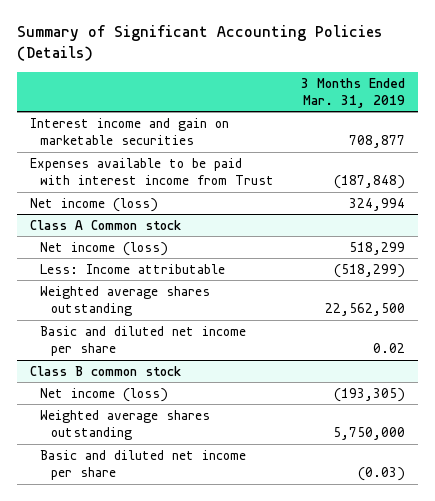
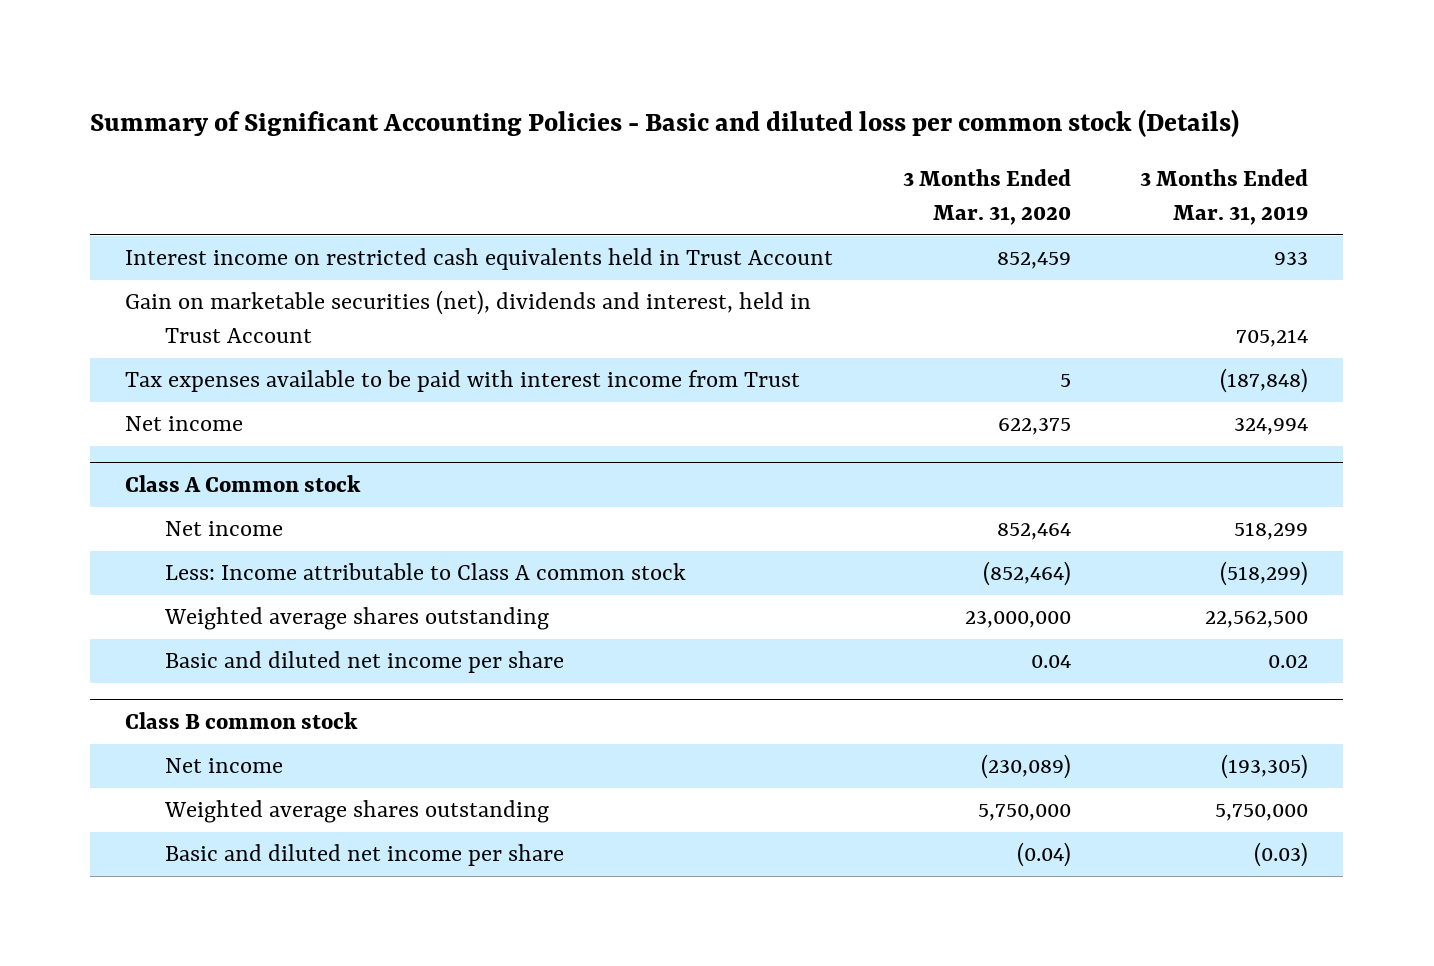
[16,25,382,62] Summary of Significant Accounting Policies (Details) -> [90,109,1240,138] Summary of Significant Accounting Policies - Basic and diluted loss per common stock (Details)
none -> [902,169,1071,226] 3 Months Ended Mar. 31, 2020
none -> [125,248,834,271] Interest income on restricted cash equivalents held in Trust Account
[29,117,229,146] Interest income and gain on marketable securities -> [125,290,812,344] Gain on marketable securities (net), dividends and interest, held in Trust Account
[348,135,405,149] 708,877 -> [1236,329,1309,348] 705,214
[29,157,275,186] Expenses available to be paid with interest income from Trust -> [125,370,801,393] Tax expenses available to be paid with interest income from Trust
[29,197,158,212] Net income (loss) -> [125,416,244,432] Net income
[40,241,169,256] Net income (loss) -> [164,521,283,537] Net income
[40,263,226,274] Less: Income attributable -> [164,563,686,581] Less: Income attributable to Class A common stock
[40,387,169,402] Net income (loss) -> [164,758,283,774] Net income

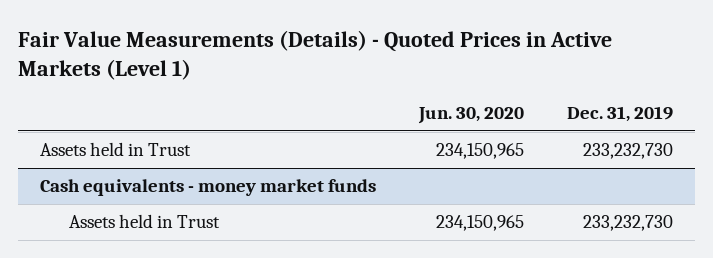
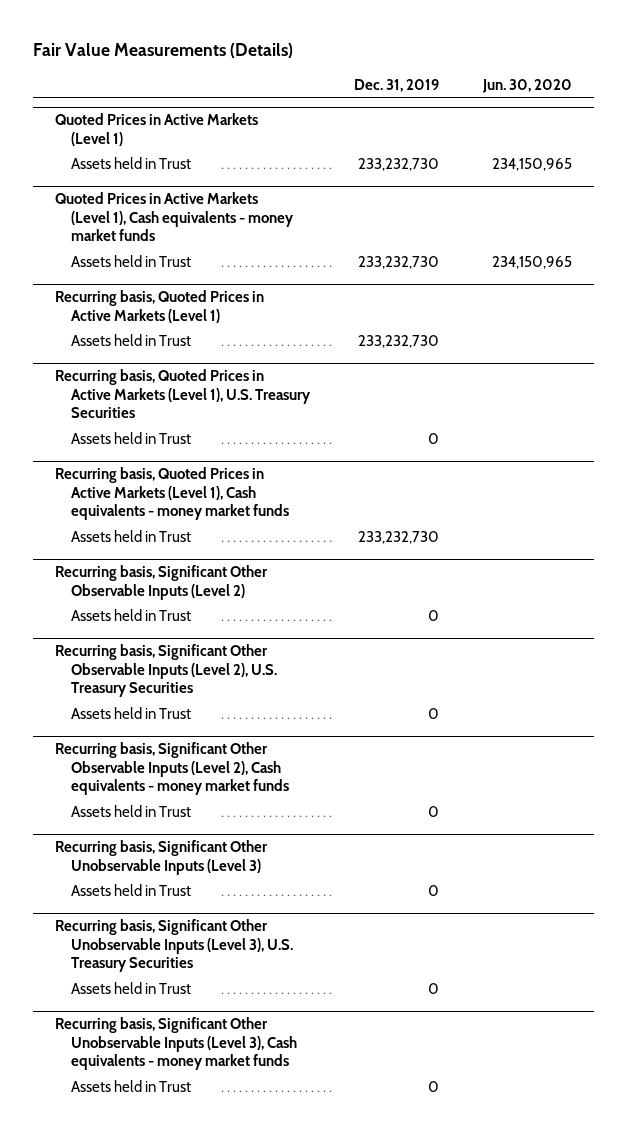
[18,30,613,81] Fair Value Measurements (Details) - Quoted Prices in Active Markets (Level 1) -> [32,43,293,59] Fair Value Measurements (Details)
none -> [54,113,258,146] Quoted Prices in Active Markets (Level 1)
[39,179,376,197] Cash equivalents - money market funds -> none
none -> [54,192,294,241] Quoted Prices in Active Markets (Level 1), Cash equivalents - money market funds
none -> [54,290,264,323] Recurring basis, Quoted Prices in Active Markets (Level 1)
none -> [70,334,191,347] Assets held in Trust
none -> [54,369,311,418] Recurring basis, Quoted Prices in Active Markets (Level 1), U.S. Treasury Securities
none -> [70,432,191,445] Assets held in Trust
none -> [54,467,289,520] Recurring basis, Quoted Prices in Active Markets (Level 1), Cash equivalents - money market funds
none -> [70,530,191,543] Assets held in Trust
none -> [54,565,268,600] Recurring basis, Significant Other Observable Inputs (Level 2)
none -> [70,609,191,622] Assets held in Trust
none -> [54,644,277,697] Recurring basis, Significant Other Observable Inputs (Level 2), U.S. Treasury Securities
none -> [70,707,191,720] Assets held in Trust
none -> [54,742,289,795] Recurring basis, Significant Other Observable Inputs (Level 2), Cash equivalents - money market funds
none -> [70,805,191,818] Assets held in Trust
none -> [54,840,268,875] Recurring basis, Significant Other Unobservable Inputs (Level 3)
none -> [70,884,191,897] Assets held in Trust
none -> [54,919,293,972] Recurring basis, Significant Other Unobservable Inputs (Level 3), U.S. Treasury Securities
none -> [70,982,191,995] Assets held in Trust
none -> [54,1017,297,1070] Recurring basis, Significant Other Unobservable Inputs (Level 3), Cash equivalents - money market funds
none -> [70,1080,191,1093] Assets held in Trust

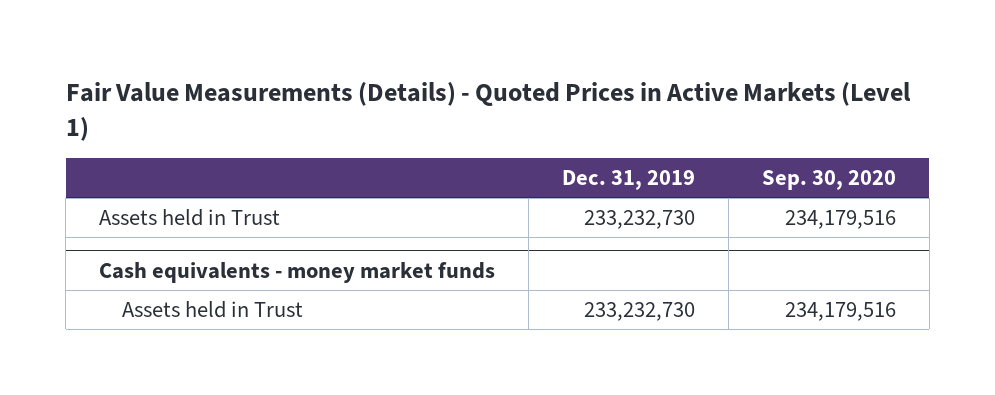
[32,43,293,59] Fair Value Measurements (Details) -> [65,81,911,141] Fair Value Measurements (Details) - Quoted Prices in Active Markets (Level 1)
[481,78,572,93] Jun. 30, 2020 -> none
none -> [761,170,896,191] Sep. 30, 2020
[54,113,258,146] Quoted Prices in Active Markets (Level 1) -> none
[54,192,294,241] Quoted Prices in Active Markets (Level 1), Cash equivalents - money market funds -> none
[70,255,191,268] Assets held in Trust -> none
[54,290,264,323] Recurring basis, Quoted Prices in Active Markets (Level 1) -> none
[70,334,191,347] Assets held in Trust -> none
[54,369,311,418] Recurring basis, Quoted Prices in Active Markets (Level 1), U.S. Treasury Securities -> none
[70,432,191,445] Assets held in Trust -> none
[54,467,289,520] Recurring basis, Quoted Prices in Active Markets (Level 1), Cash equivalents - money market funds -> none
none -> [99,261,496,283] Cash equivalents - money market funds
[54,565,268,600] Recurring basis, Significant Other Observable Inputs (Level 2) -> none
[70,609,191,622] Assets held in Trust -> none
[54,644,277,697] Recurring basis, Significant Other Observable Inputs (Level 2), U.S. Treasury Securities -> none
[70,707,191,720] Assets held in Trust -> none
[54,742,289,795] Recurring basis, Significant Other Observable Inputs (Level 2), Cash equivalents - money market funds -> none
[70,805,191,818] Assets held in Trust -> none
[54,840,268,875] Recurring basis, Significant Other Unobservable Inputs (Level 3) -> none
[70,884,191,897] Assets held in Trust -> none
[54,919,293,972] Recurring basis, Significant Other Unobservable Inputs (Level 3), U.S. Treasury Securities -> none
[70,982,191,995] Assets held in Trust -> none
[54,1017,297,1070] Recurring basis, Significant Other Unobservable Inputs (Level 3), Cash equivalents - money market funds -> none
[70,1080,191,1093] Assets held in Trust -> none

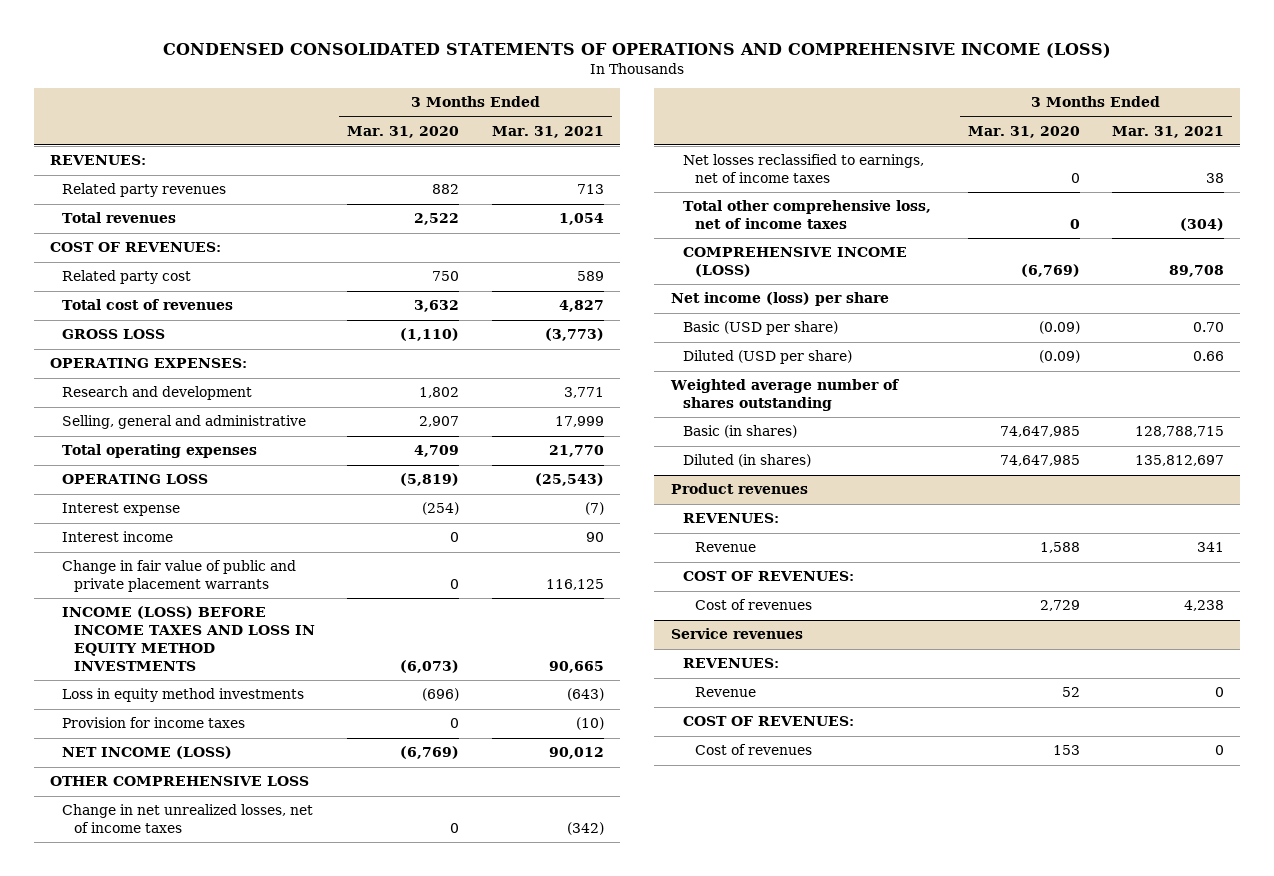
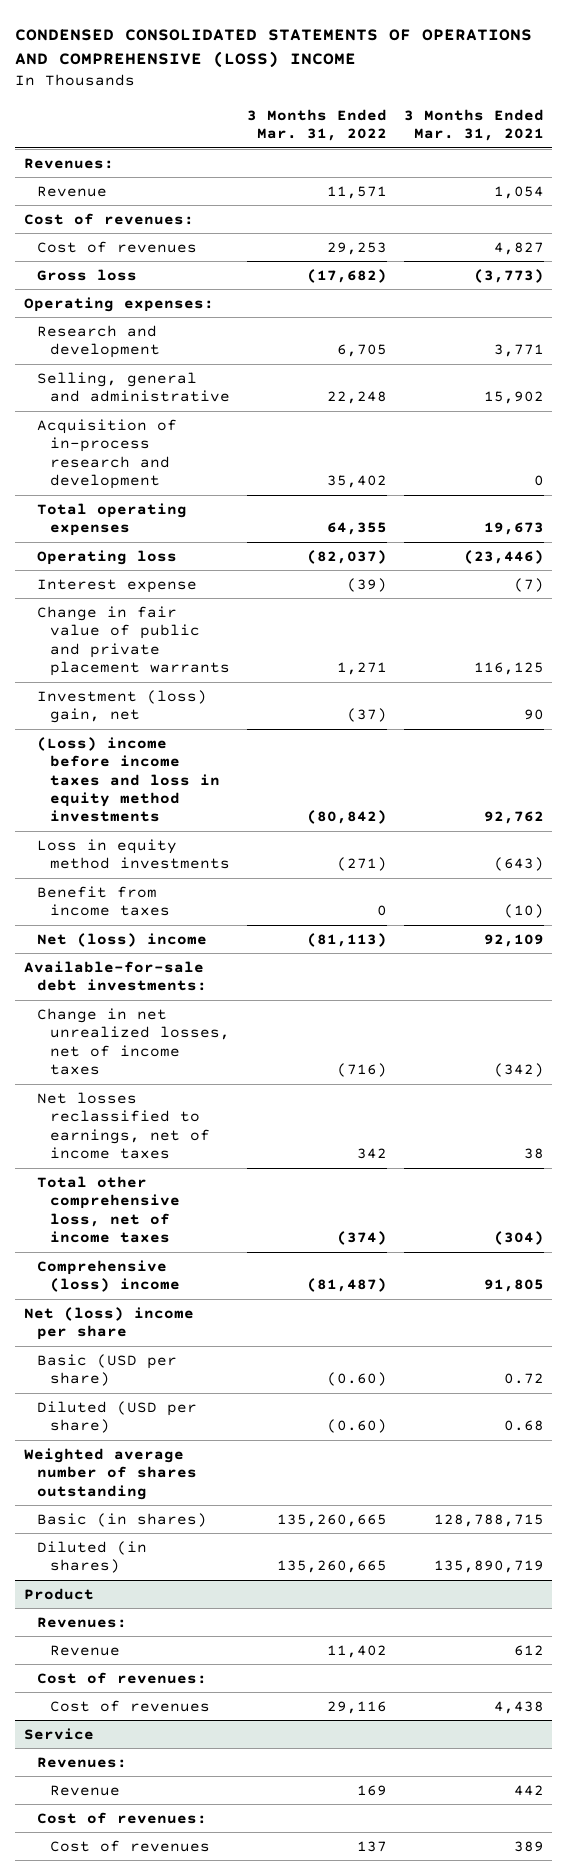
[163,43,1112,59] CONDENSED CONSOLIDATED STATEMENTS OF OPERATIONS AND COMPREHENSIVE INCOME (LOSS) -> [15,28,533,69] CONDENSED CONSOLIDATED STATEMENTS OF OPERATIONS AND COMPREHENSIVE (LOSS) INCOME
[347,125,460,138] Mar. 31, 2020 -> none
none -> [246,109,387,142] 3 Months Ended Mar. 31, 2022
[62,183,227,198] Related party revenues -> none
[62,270,192,285] Related party cost -> none
[49,155,146,166] REVENUES: -> [23,157,114,169] Revenues:
[62,212,177,224] Total revenues -> [36,185,107,197] Revenue
[49,242,221,253] COST OF REVENUES: -> [23,212,194,225] Cost of revenues:
[62,299,234,311] Total cost of revenues -> [36,240,197,253] Cost of revenues
[62,329,166,340] GROSS LOSS -> [36,268,137,281] Gross loss
[49,358,247,369] OPERATING EXPENSES: -> [23,296,214,312] Operating expenses:
[554,416,604,428] 17,999 -> [483,391,544,405] 15,902
none -> [36,418,177,490] Acquisition of in-process research and development
[548,445,604,458] 21,770 -> [483,522,544,536] 19,673
[62,474,209,485] OPERATING LOSS -> [36,549,177,565] Operating loss
[534,473,604,487] (25,543) -> [463,549,544,564] (23,446)
[62,531,174,543] Interest income -> none
none -> [36,689,207,724] Investment (loss) gain, net
[62,606,316,671] INCOME (LOSS) BEFORE INCOME TAXES AND LOSS IN EQUITY METHOD INVESTMENTS -> [36,736,220,823] (Loss) income before income taxes and loss in equity method investments
[548,660,604,673] 90,665 -> [483,811,544,825] 92,762
[49,776,309,787] OTHER COMPREHENSIVE LOSS -> none
[62,717,246,729] Provision for income taxes -> [36,885,170,917] Benefit from income taxes
[62,746,233,760] NET INCOME (LOSS) -> [36,932,207,947] Net (loss) income
[548,747,604,760] 90,012 -> [483,933,544,947] 92,109
none -> [23,960,207,992] Available-for-sale debt investments:
[682,247,907,278] COMPREHENSIVE INCOME (LOSS) -> [36,1259,180,1293] Comprehensive (loss) income
[1169,265,1225,278] 89,708 -> [483,1279,544,1293] 91,805
[670,292,889,307] Net income (loss) per share -> [23,1306,194,1341] Net (loss) income per share
[1193,322,1225,333] 0.70 -> [503,1373,544,1385] 0.72
[1193,351,1225,362] 0.66 -> [503,1420,544,1432] 0.68
[1135,455,1225,467] 135,812,697 -> [433,1560,544,1574] 135,890,719
[670,483,808,495] Product revenues -> [23,1587,94,1600] Product
[682,513,779,524] REVENUES: -> [36,1616,127,1628] Revenues:
[1197,542,1225,553] 341 -> [513,1644,544,1656] 612
[682,571,854,582] COST OF REVENUES: -> [36,1671,207,1684] Cost of revenues:
[1184,600,1225,612] 4,238 -> [493,1700,544,1714] 4,438
[670,628,803,640] Service revenues -> [23,1727,94,1740] Service
[682,658,779,669] REVENUES: -> [36,1756,127,1768] Revenues:
[1215,687,1225,698] 0 -> [513,1784,544,1796] 442
[682,716,854,727] COST OF REVENUES: -> [36,1811,207,1824] Cost of revenues:
[1215,745,1225,756] 0 -> [513,1840,544,1852] 389

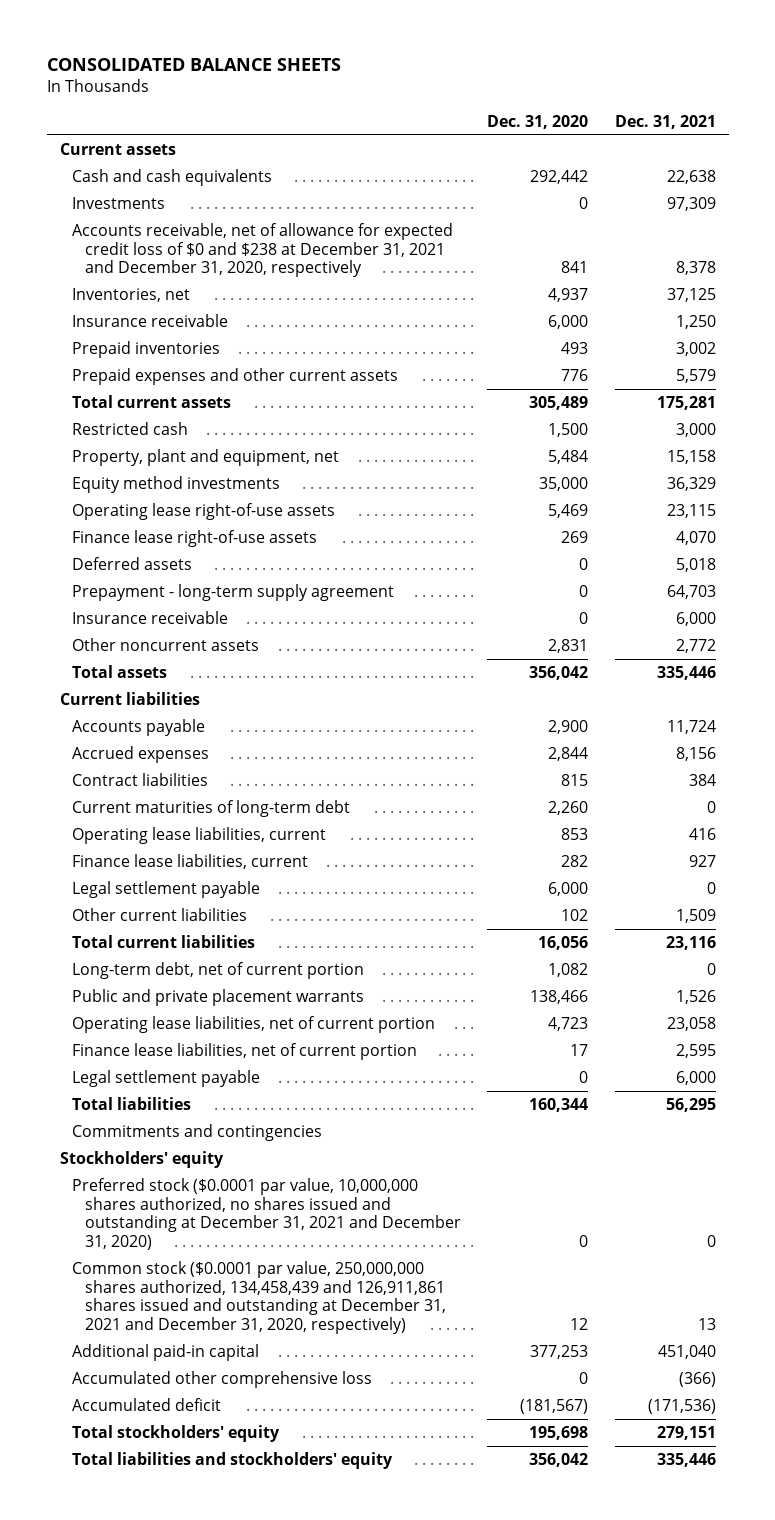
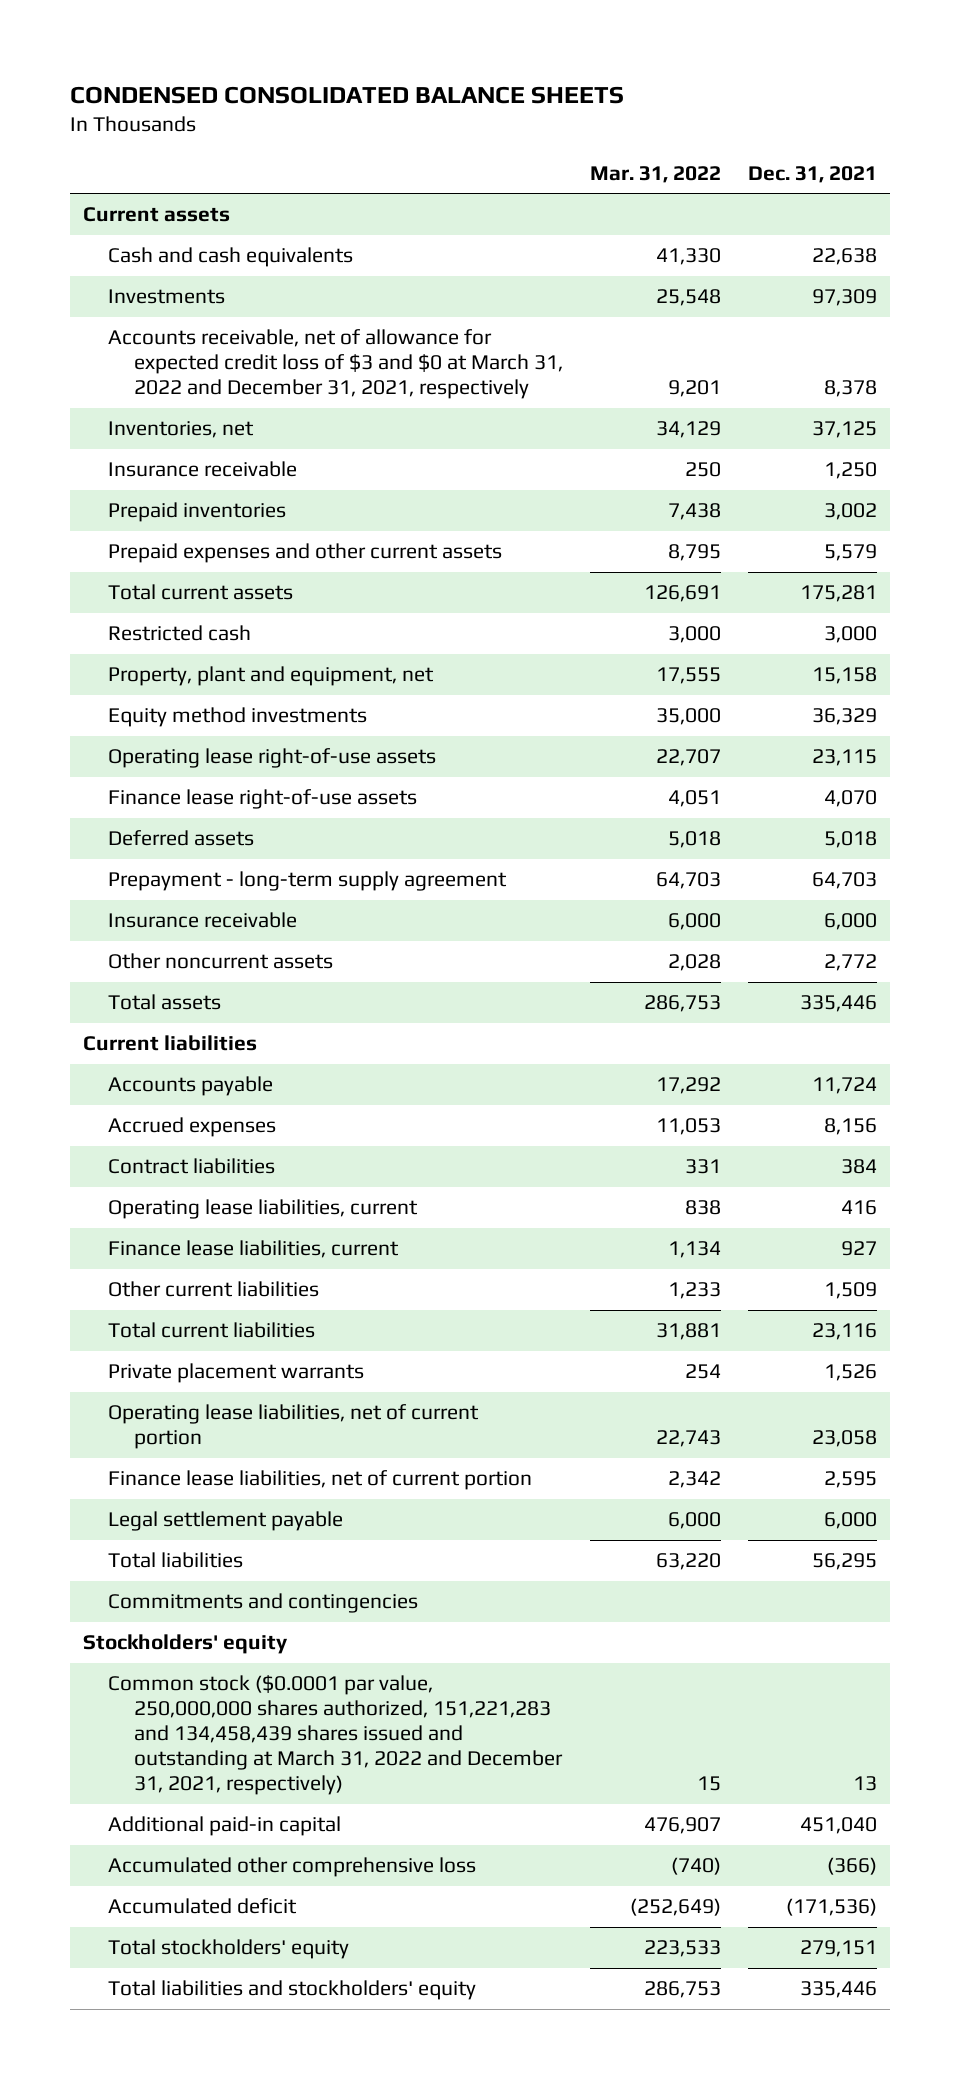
[46,57,341,71] CONSOLIDATED BALANCE SHEETS -> [69,85,624,104] CONDENSED CONSOLIDATED BALANCE SHEETS
[487,114,589,129] Dec. 31, 2020 -> none
none -> [589,165,721,183] Mar. 31, 2022
[72,222,454,278] Accounts receivable, net of allowance for expected credit loss of $0 and $238 at December 31, 2021 and December 31, 2020, respectively -> [108,329,563,400] Accounts receivable, net of allowance for expected credit loss of $3 and $0 at March 31, 2022 and December 31, 2021, respectively
[72,799,351,817] Current maturities of long-term debt -> none
[72,880,261,898] Legal settlement payable -> none
[72,961,365,979] Long-term debt, net of current portion -> none
[72,988,365,1006] Public and private placement warrants -> [108,1363,365,1384] Private placement warrants
[72,1177,462,1251] Preferred stock ($0.0001 par value, 10,000,000 shares authorized, no shares issued and outstanding at December 31, 2021 and December 31, 2020) -> none
[72,1260,447,1335] Common stock ($0.0001 par value, 250,000,000 shares authorized, 134,458,439 and 126,911,861 shares issued and outstanding at December 31, 2021 and December 31, 2020, respectively) -> [108,1675,563,1796] Common stock ($0.0001 par value, 250,000,000 shares authorized, 151,221,283 and 134,458,439 shares issued and outstanding at March 31, 2022 and December 31, 2021, respectively)

